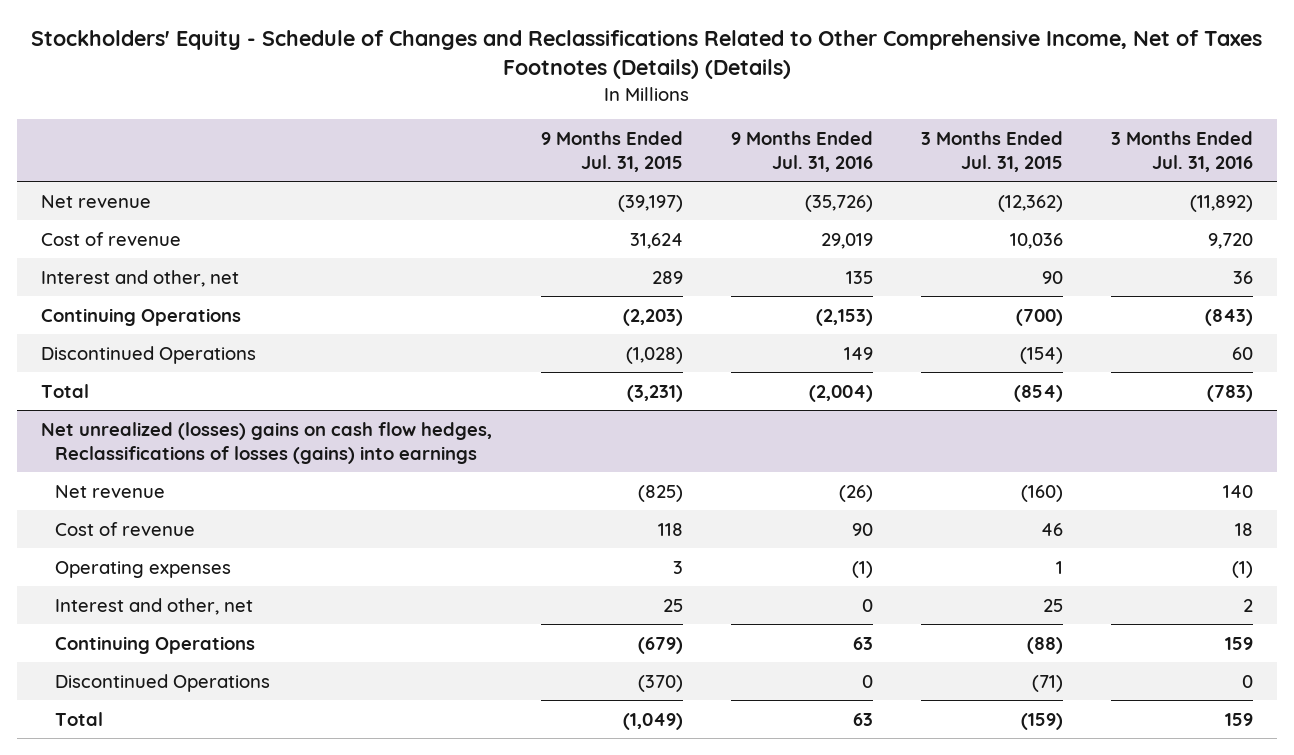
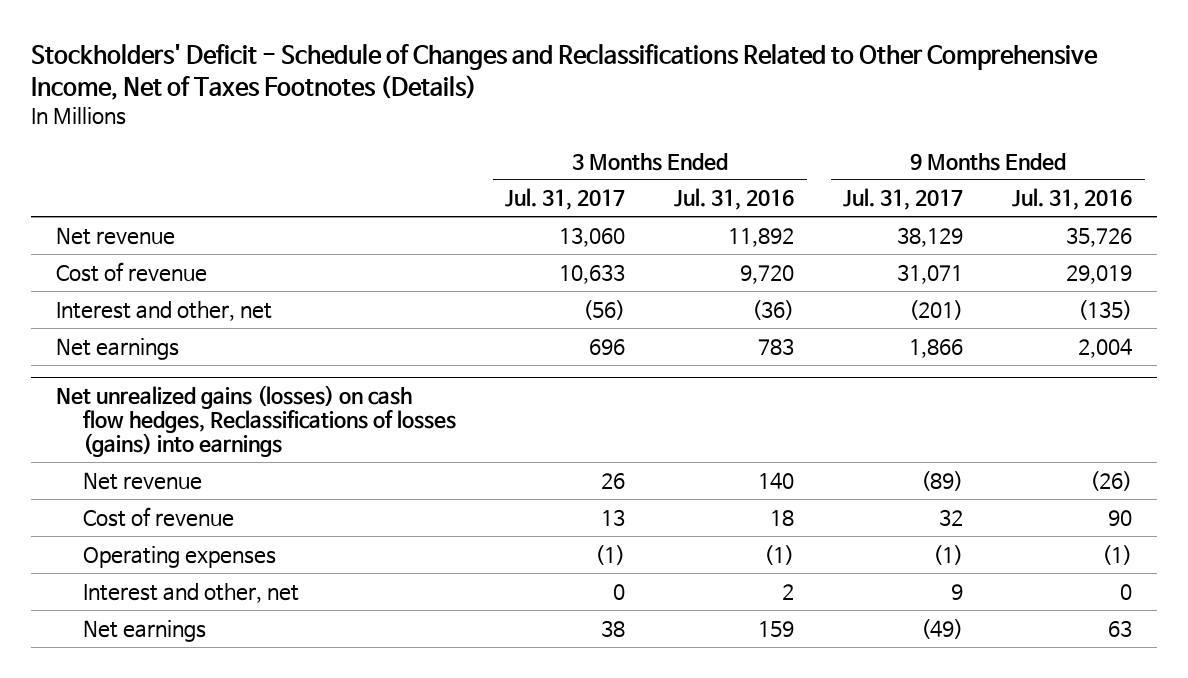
[31,30,1263,80] Stockholders' Equity - Schedule of Changes and Reclassifications Related to Other Comprehensive Income, Net of Taxes Footnotes (Details) (Details) -> [31,44,1099,100] Stockholders' Deficit - Schedule of Changes and Reclassifications Related to Other Comprehensive Income, Net of Taxes Footnotes (Details)
[540,130,683,172] 9 Months Ended Jul. 31, 2015 -> none
[920,130,1063,172] 3 Months Ended Jul. 31, 2015 -> none
none -> [505,188,626,211] Jul. 31, 2017
none -> [843,188,964,211] Jul. 31, 2017
[804,194,873,212] (35,726) -> [1066,226,1133,247] 35,726
[1189,194,1253,212] (11,892) -> [728,227,795,247] 11,892
[41,307,242,326] Continuing Operations -> none
[41,345,257,364] Discontinued Operations -> none
[41,383,90,398] Total -> none
[845,270,873,284] 135 -> [1078,299,1133,320] (135)
[1232,270,1253,284] 36 -> [752,299,795,320] (36)
none -> [56,337,180,360] Net earnings
[41,421,493,464] Net unrealized (losses) gains on cash flow hedges, Reclassifications of losses (gains) into earnings -> [56,384,457,457] Net unrealized gains (losses) on cash flow hedges, Reclassifications of losses (gains) into earnings
[54,635,255,654] Continuing Operations -> none
[54,673,270,692] Discontinued Operations -> none
[54,711,103,726] Total -> [83,619,207,642] Net earnings

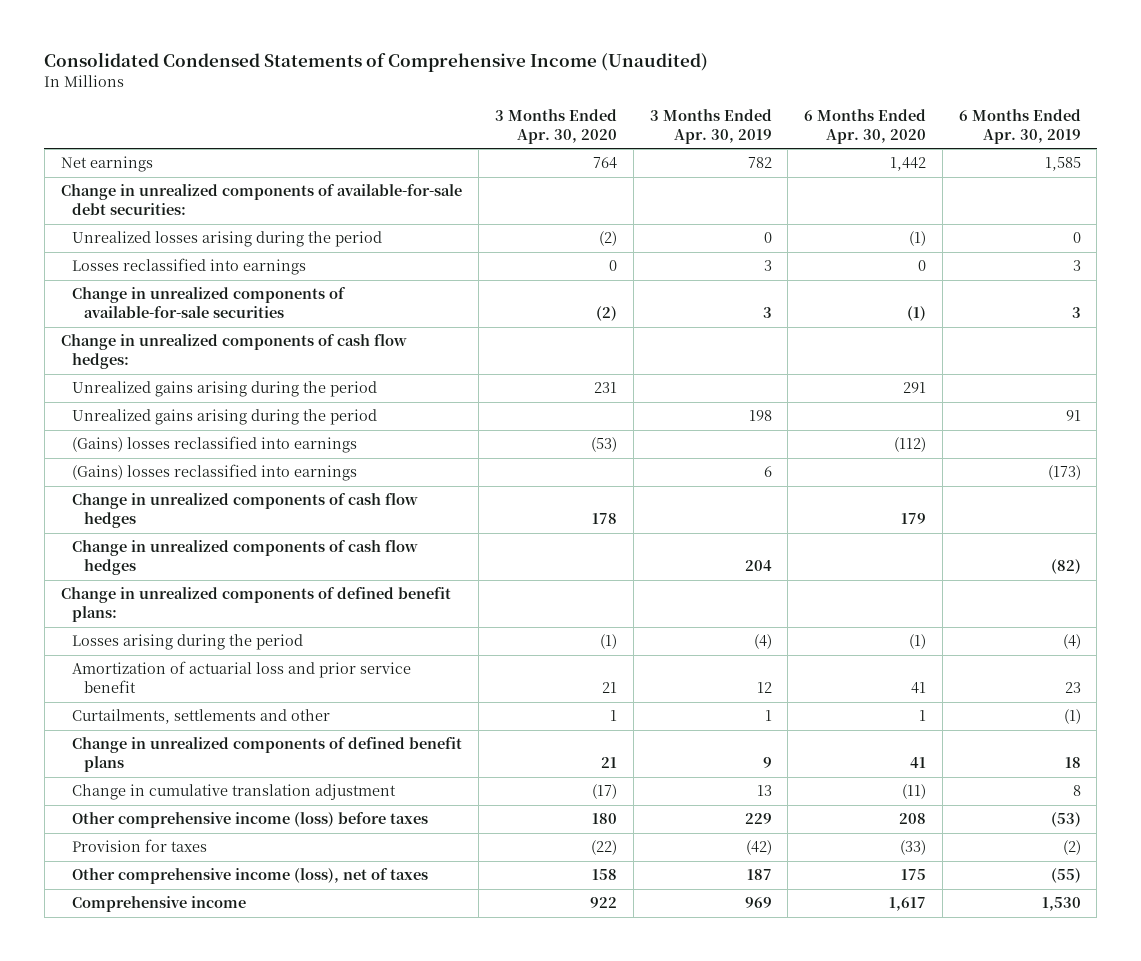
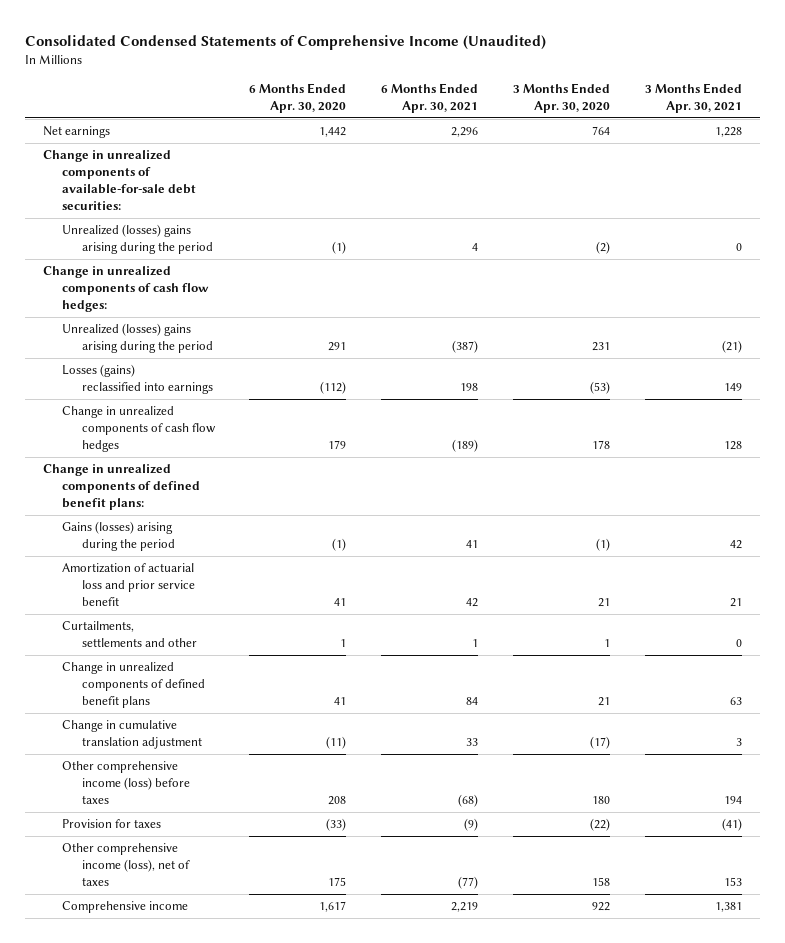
[649,109,772,144] 3 Months Ended Apr. 30, 2019 -> none
[958,109,1081,144] 6 Months Ended Apr. 30, 2019 -> none
none -> [381,83,479,114] 6 Months Ended Apr. 30, 2021
none -> [645,83,743,114] 3 Months Ended Apr. 30, 2021
[72,258,307,276] Losses reclassified into earnings -> none
[72,287,347,318] Change in unrealized components of available-for-sale securities -> none
[72,231,383,248] Unrealized losses arising during the period -> [62,224,213,255] Unrealized (losses) gains arising during the period
[72,409,378,426] Unrealized gains arising during the period -> none
[72,464,358,482] (Gains) losses reclassified into earnings -> none
[72,381,378,398] Unrealized gains arising during the period -> [62,323,213,354] Unrealized (losses) gains arising during the period
[72,436,358,454] (Gains) losses reclassified into earnings -> [62,364,213,395] Losses (gains) reclassified into earnings
[72,540,419,575] Change in unrealized components of cash flow hedges -> none
[72,634,304,651] Losses arising during the period -> [62,521,175,552] Gains (losses) arising during the period

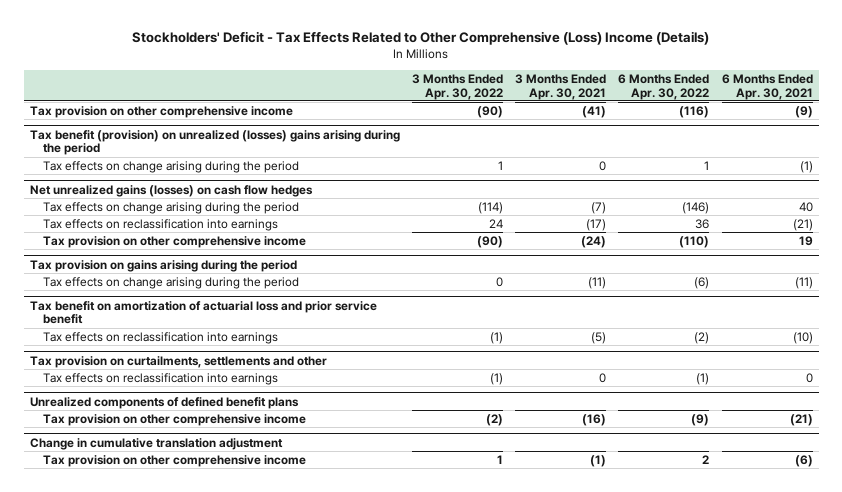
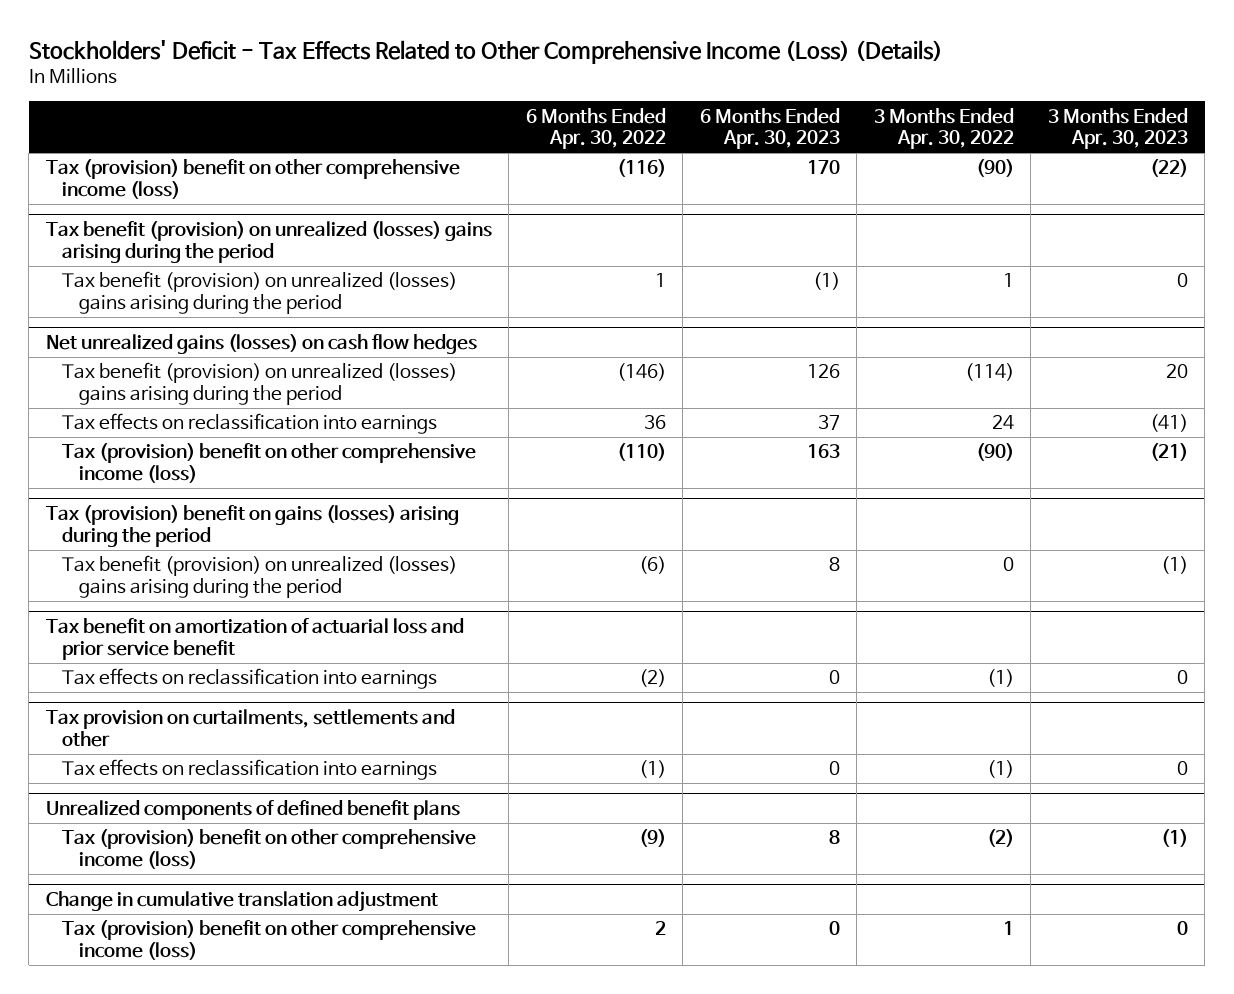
[132,31,710,46] Stockholders' Deficit - Tax Effects Related to Other Comprehensive (Loss) Income (Details) -> [28,39,943,64] Stockholders' Deficit - Tax Effects Related to Other Comprehensive Income (Loss) (Details)
[515,73,607,100] 3 Months Ended Apr. 30, 2021 -> none
[721,73,813,100] 6 Months Ended Apr. 30, 2021 -> none
none -> [699,107,840,150] 6 Months Ended Apr. 30, 2023
none -> [1047,107,1188,150] 3 Months Ended Apr. 30, 2023
[29,105,293,118] Tax provision on other comprehensive income -> [45,159,460,200] Tax (provision) benefit on other comprehensive income (loss)
[43,160,300,173] Tax effects on change arising during the period -> [62,271,458,315] Tax benefit (provision) on unrealized (losses) gains arising during the period
[43,201,300,214] Tax effects on change arising during the period -> [62,362,458,406] Tax benefit (provision) on unrealized (losses) gains arising during the period
[43,235,307,248] Tax provision on other comprehensive income -> [62,443,477,484] Tax (provision) benefit on other comprehensive income (loss)
[29,259,297,272] Tax provision on gains arising during the period -> [45,505,459,547] Tax (provision) benefit on gains (losses) arising during the period
[43,276,300,289] Tax effects on change arising during the period -> [62,555,458,599] Tax benefit (provision) on unrealized (losses) gains arising during the period
[43,413,307,426] Tax provision on other comprehensive income -> [62,829,477,870] Tax (provision) benefit on other comprehensive income (loss)
[43,454,307,467] Tax provision on other comprehensive income -> [62,920,477,961] Tax (provision) benefit on other comprehensive income (loss)

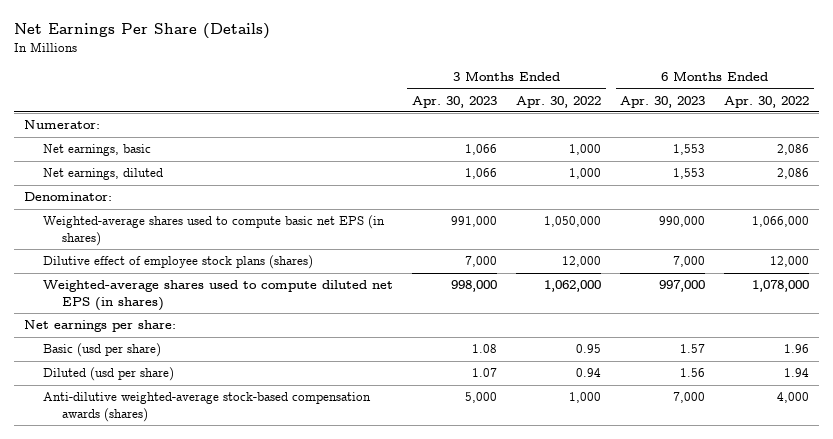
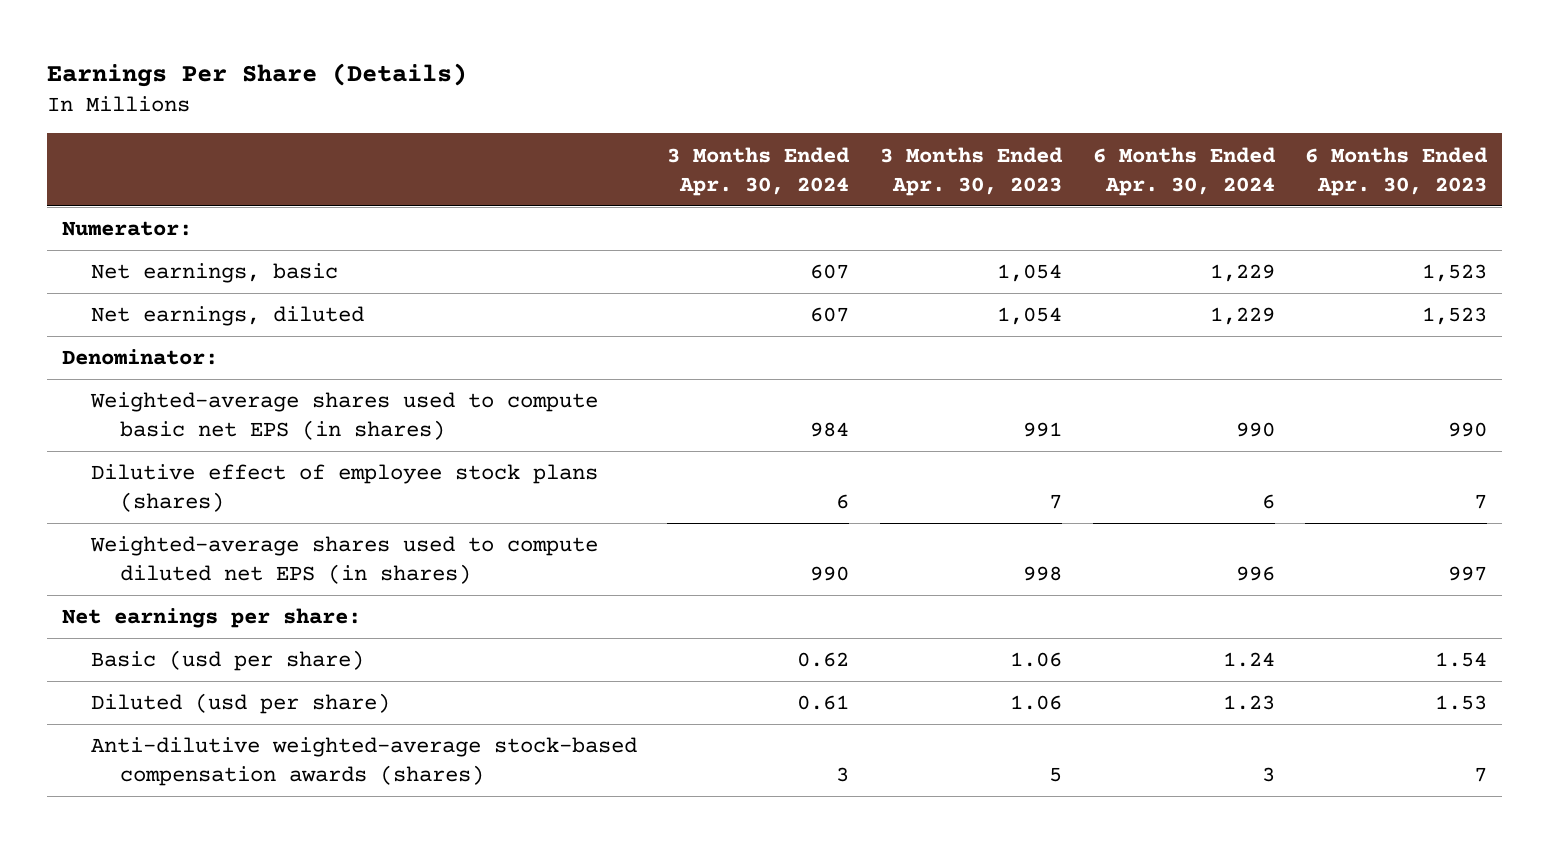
[14,23,271,40] Net Earnings Per Share (Details) -> [46,63,467,88] Earnings Per Share (Details)
[516,95,602,108] Apr. 30, 2022 -> none
[724,95,810,108] Apr. 30, 2022 -> none
none -> [667,146,851,196] 3 Months Ended Apr. 30, 2024
none -> [1092,146,1276,196] 6 Months Ended Apr. 30, 2024
[465,144,498,156] 1,066 -> [996,264,1062,283] 1,054
[673,144,706,156] 1,553 -> [1422,264,1488,283] 1,523
[465,168,498,180] 1,066 -> [996,307,1062,326] 1,054
[673,168,706,180] 1,553 -> [1422,307,1488,326] 1,523
[451,216,498,228] 991,000 -> [1022,422,1062,438] 991
[659,216,706,228] 990,000 -> [1448,422,1488,438] 990
[465,256,498,268] 7,000 -> [1048,494,1062,510] 7
[673,256,706,268] 7,000 -> [1474,494,1488,510] 7
[451,280,498,293] 998,000 -> [1022,566,1062,582] 998
[659,280,706,293] 997,000 -> [1448,566,1488,582] 997
[472,344,498,354] 1.08 -> [1009,652,1062,668] 1.06
[680,344,706,354] 1.57 -> [1435,652,1488,668] 1.54
[472,368,498,378] 1.07 -> [1009,695,1062,711] 1.06
[680,368,706,378] 1.56 -> [1435,695,1488,711] 1.53
[465,392,498,404] 5,000 -> [1048,767,1062,783] 5
[673,392,706,404] 7,000 -> [1474,767,1488,783] 7

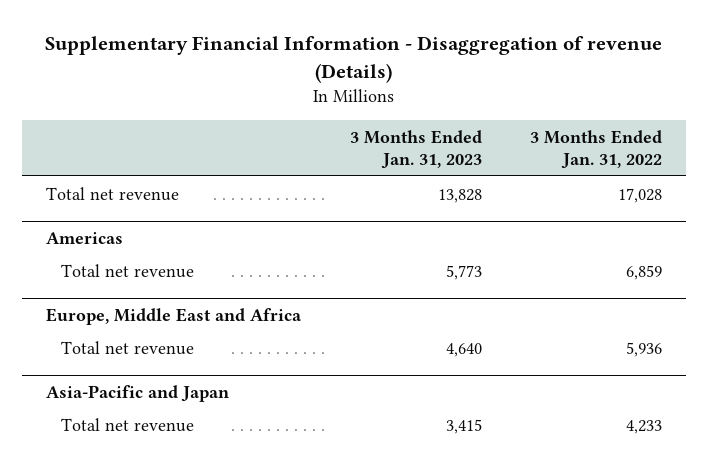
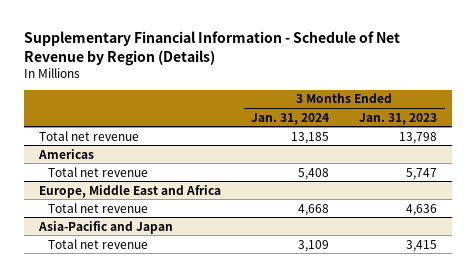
[45,36,663,84] Supplementary Financial Information - Disaggregation of revenue (Details) -> [24,30,401,66] Supplementary Financial Information - Schedule of Net Revenue by Region (Details)
[529,129,662,169] 3 Months Ended Jan. 31, 2022 -> none
none -> [251,112,330,125] Jan. 31, 2024
[437,188,482,203] 13,828 -> [399,131,438,144] 13,798
[445,264,482,280] 5,773 -> [406,167,438,180] 5,747
[445,342,482,357] 4,640 -> [406,203,438,216] 4,636

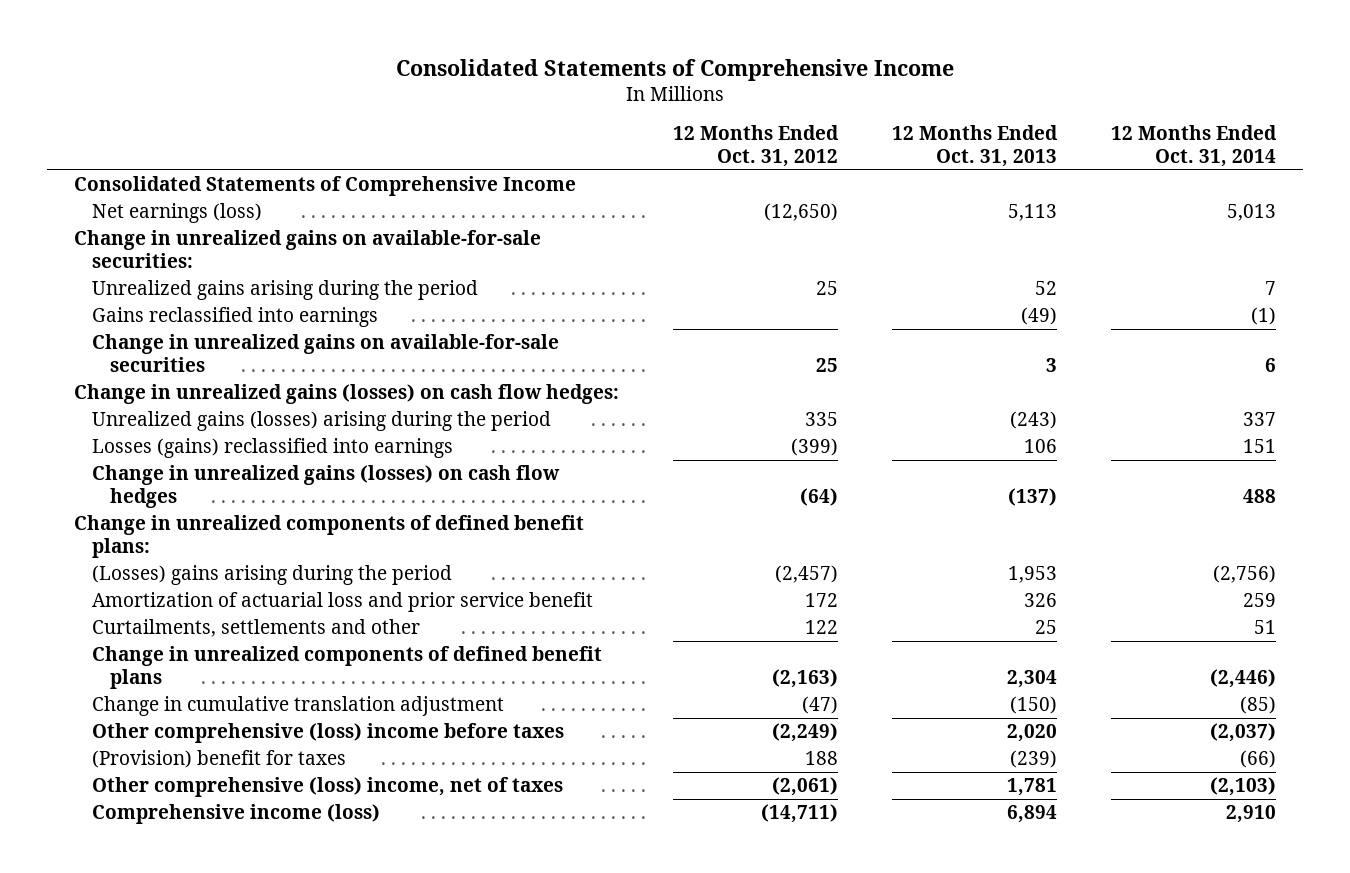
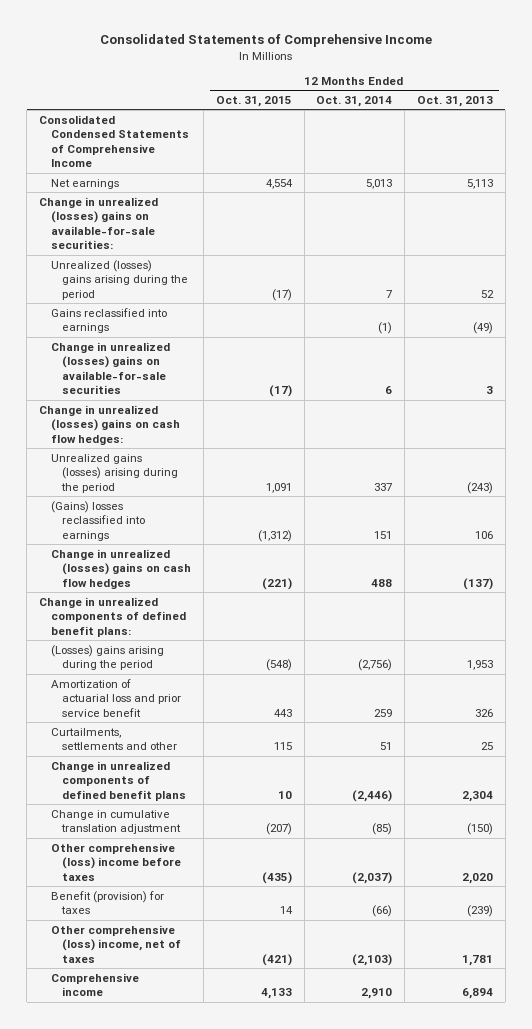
[672,125,839,167] 12 Months Ended Oct. 31, 2012 -> none
none -> [215,95,292,107] Oct. 31, 2015
[73,176,576,197] Consolidated Statements of Comprehensive Income -> [38,114,189,168] Consolidated Condensed Statements of Comprehensive Income
[91,203,262,224] Net earnings (loss) -> [50,178,119,189] Net earnings
[73,230,541,268] Change in unrealized gains on available-for-sale securities: -> [38,196,158,250] Change in unrealized (losses) gains on available-for-sale securities:
[91,280,478,301] Unrealized gains arising during the period -> [50,259,189,300] Unrealized (losses) gains arising during the period
[91,334,559,372] Change in unrealized gains on available-for-sale securities -> [50,341,170,395] Change in unrealized (losses) gains on available-for-sale securities
[73,384,619,405] Change in unrealized gains (losses) on cash flow hedges: -> [38,404,180,445] Change in unrealized (losses) gains on cash flow hedges:
[91,438,453,459] Losses (gains) reclassified into earnings -> [50,500,146,541] (Gains) losses reclassified into earnings
[91,465,560,508] Change in unrealized gains (losses) on cash flow hedges -> [50,548,192,589] Change in unrealized (losses) gains on cash flow hedges
[91,750,346,769] (Provision) benefit for taxes -> [50,890,164,915] Benefit (provision) for taxes
[91,804,380,825] Comprehensive income (loss) -> [50,972,139,997] Comprehensive income

